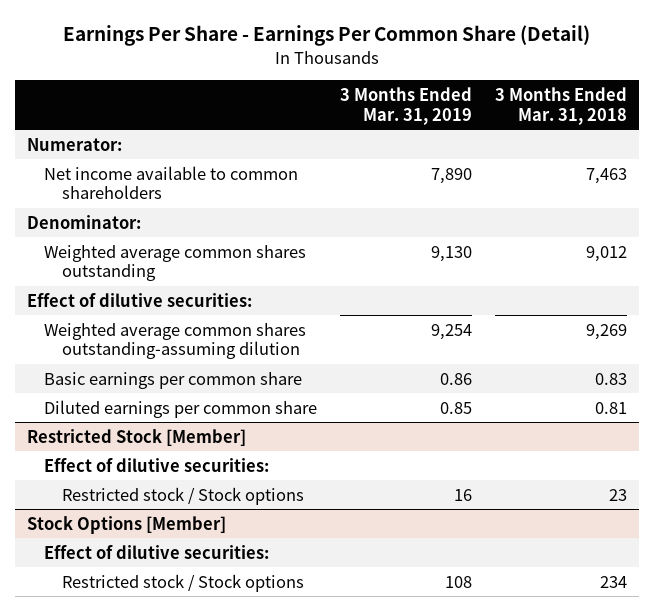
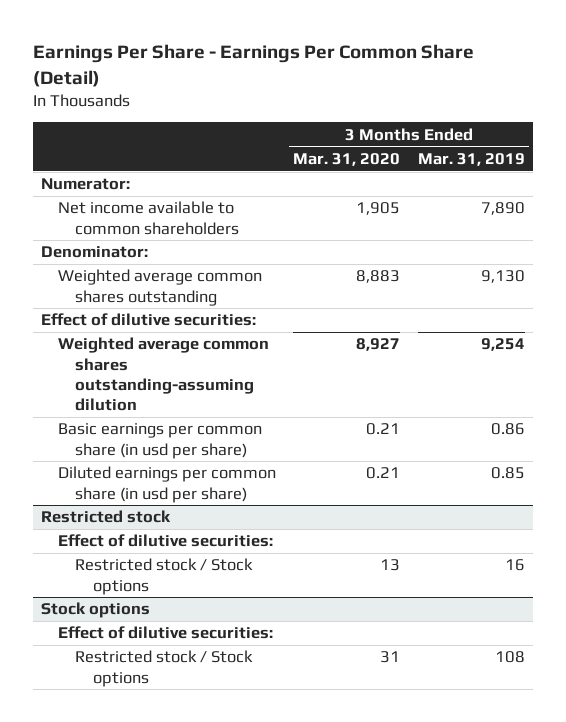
[495,86,628,125] 3 Months Ended Mar. 31, 2018 -> none
none -> [293,153,401,167] Mar. 31, 2020
[44,371,303,389] Basic earnings per common share -> [58,423,263,459] Basic earnings per common share (in usd per share)
[44,399,318,418] Diluted earnings per common share -> [58,466,277,503] Diluted earnings per common share (in usd per share)
[26,428,246,446] Restricted Stock [Member] -> [41,510,172,524] Restricted stock
[26,515,226,534] Stock Options [Member] -> [41,602,151,619] Stock options

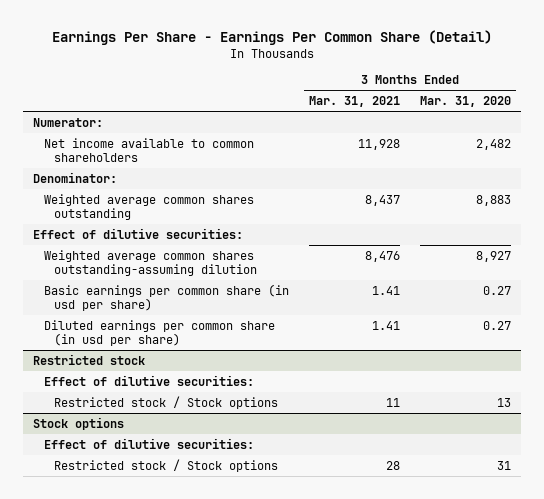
[417,153,525,167] Mar. 31, 2019 -> none
none -> [308,96,400,108] Mar. 31, 2021
[356,202,401,216] 1,905 -> [476,138,512,150] 2,482
[366,423,401,436] 0.21 -> [483,285,512,295] 0.27
[366,467,401,480] 0.21 -> [483,320,512,330] 0.27

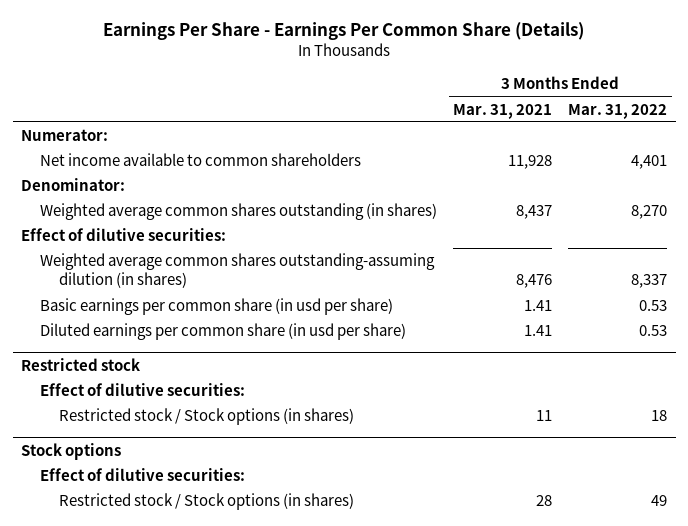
[52,29,493,45] Earnings Per Share - Earnings Per Common Share (Detail) -> [103,22,585,41] Earnings Per Share - Earnings Per Common Share (Details)
[420,96,512,108] Mar. 31, 2020 -> none
none -> [568,103,668,119] Mar. 31, 2022
[43,193,254,220] Weighted average common shares outstanding -> [39,203,437,221] Weighted average common shares outstanding (in shares)
[43,249,258,276] Weighted average common shares outstanding-assuming dilution -> [39,253,435,289] Weighted average common shares outstanding-assuming dilution (in shares)
[54,395,279,409] Restricted stock / Stock options -> [58,408,354,426] Restricted stock / Stock options (in shares)
[54,458,279,472] Restricted stock / Stock options -> [58,493,354,511] Restricted stock / Stock options (in shares)

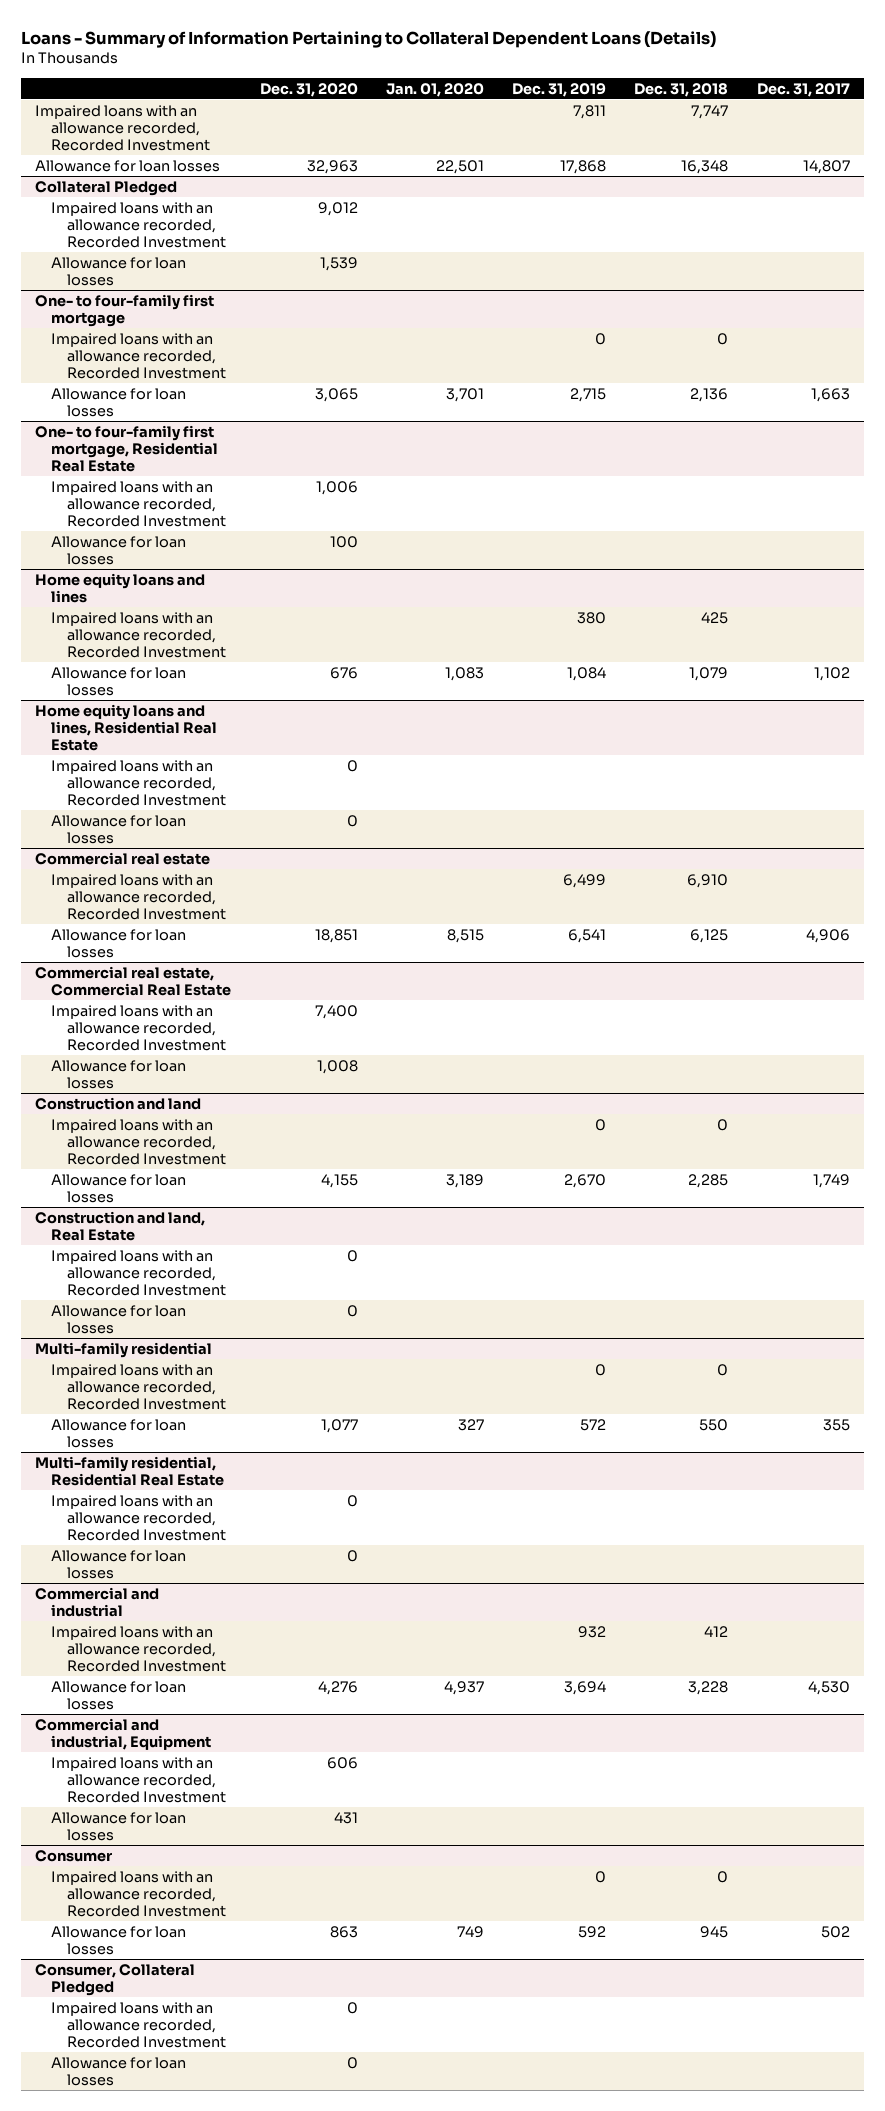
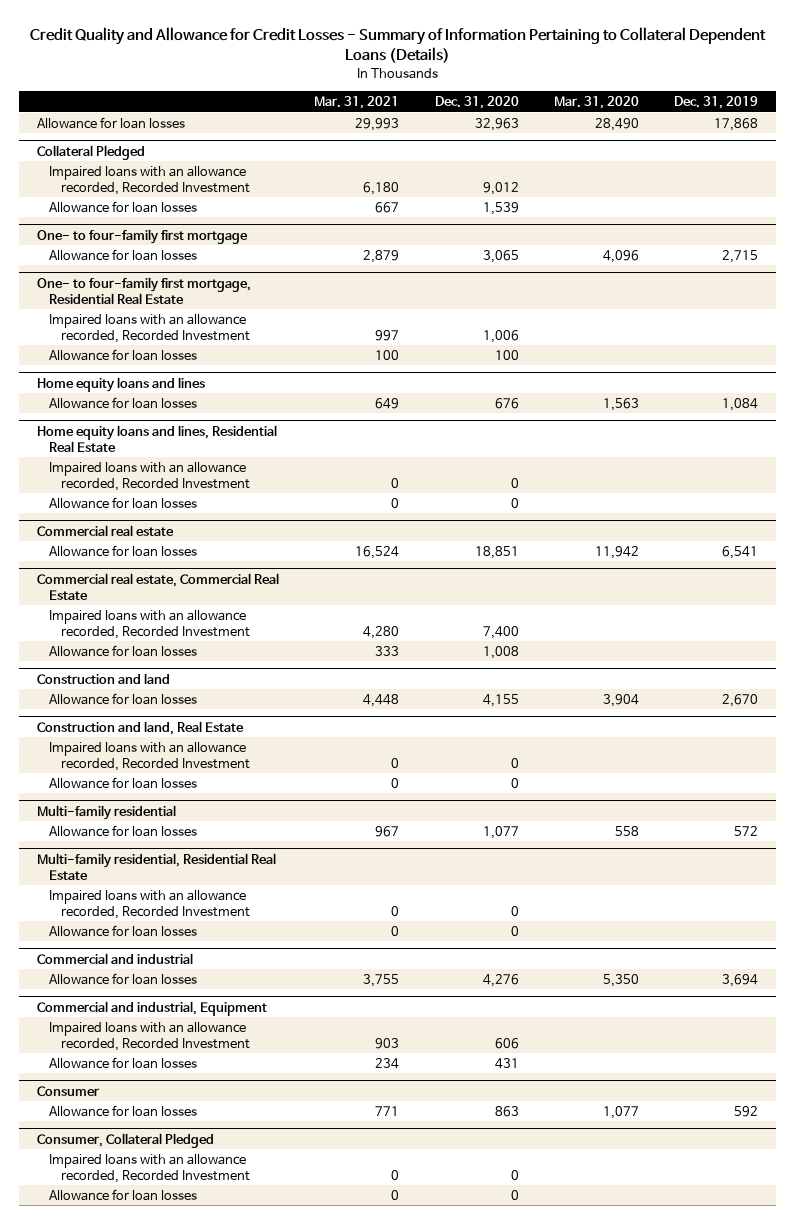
[21,30,717,48] Loans - Summary of Information Pertaining to Collateral Dependent Loans (Details) -> [29,26,766,64] Credit Quality and Allowance for Credit Losses - Summary of Information Pertaining to Collateral Dependent Loans (Details)
[385,82,484,97] Jan. 01, 2020 -> none
[634,82,729,97] Dec. 31, 2018 -> none
[756,82,850,97] Dec. 31, 2017 -> none
none -> [314,96,400,110] Mar. 31, 2021
none -> [553,96,639,110] Mar. 31, 2020
[35,104,211,151] Impaired loans with an allowance recorded, Recorded Investment -> none
[51,332,227,379] Impaired loans with an allowance recorded, Recorded Investment -> none
[51,611,227,658] Impaired loans with an allowance recorded, Recorded Investment -> none
[51,873,227,920] Impaired loans with an allowance recorded, Recorded Investment -> none
[51,1118,227,1165] Impaired loans with an allowance recorded, Recorded Investment -> none
[51,1363,227,1410] Impaired loans with an allowance recorded, Recorded Investment -> none
[51,1625,227,1672] Impaired loans with an allowance recorded, Recorded Investment -> none
[51,1870,227,1917] Impaired loans with an allowance recorded, Recorded Investment -> none

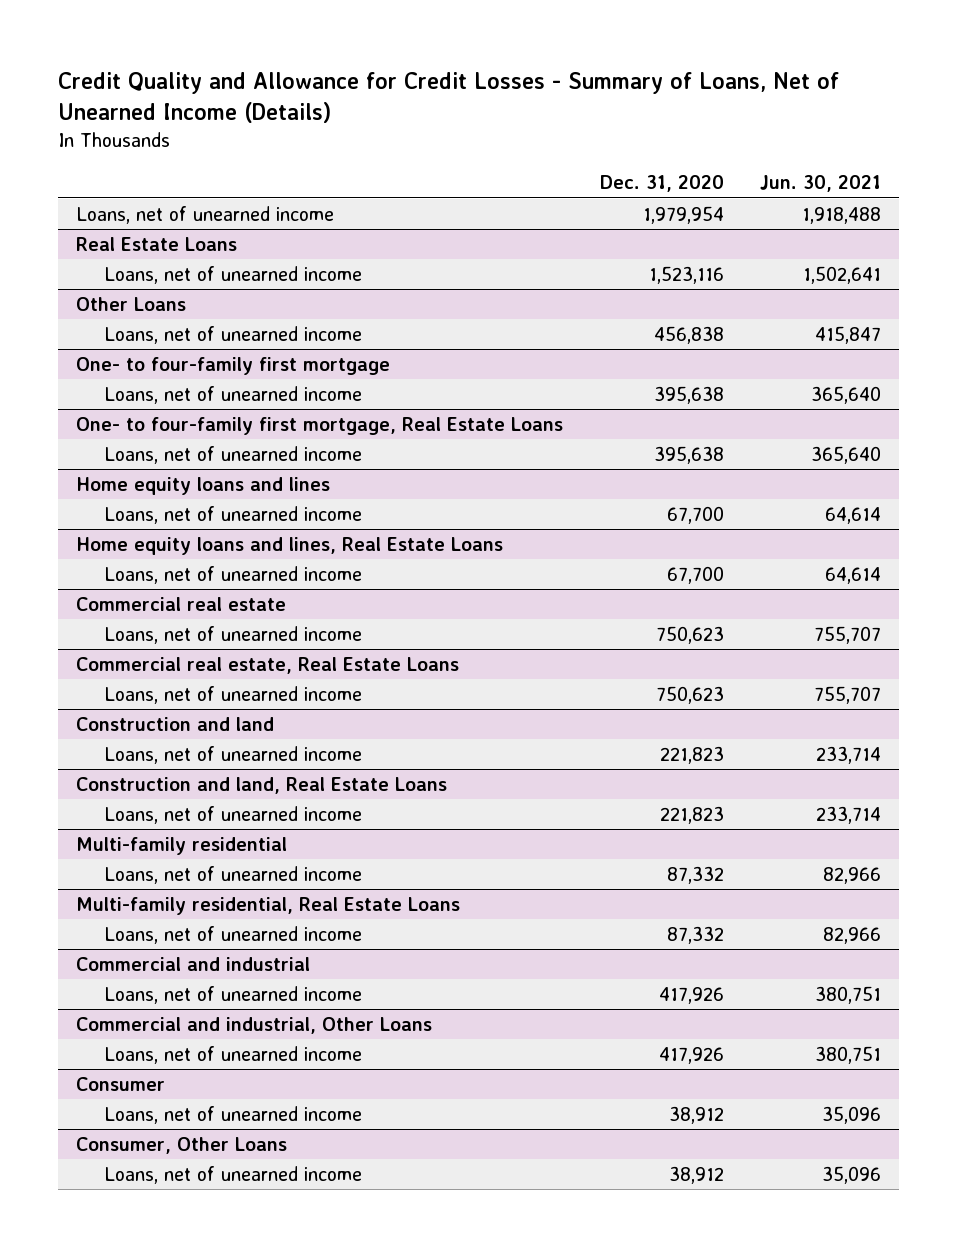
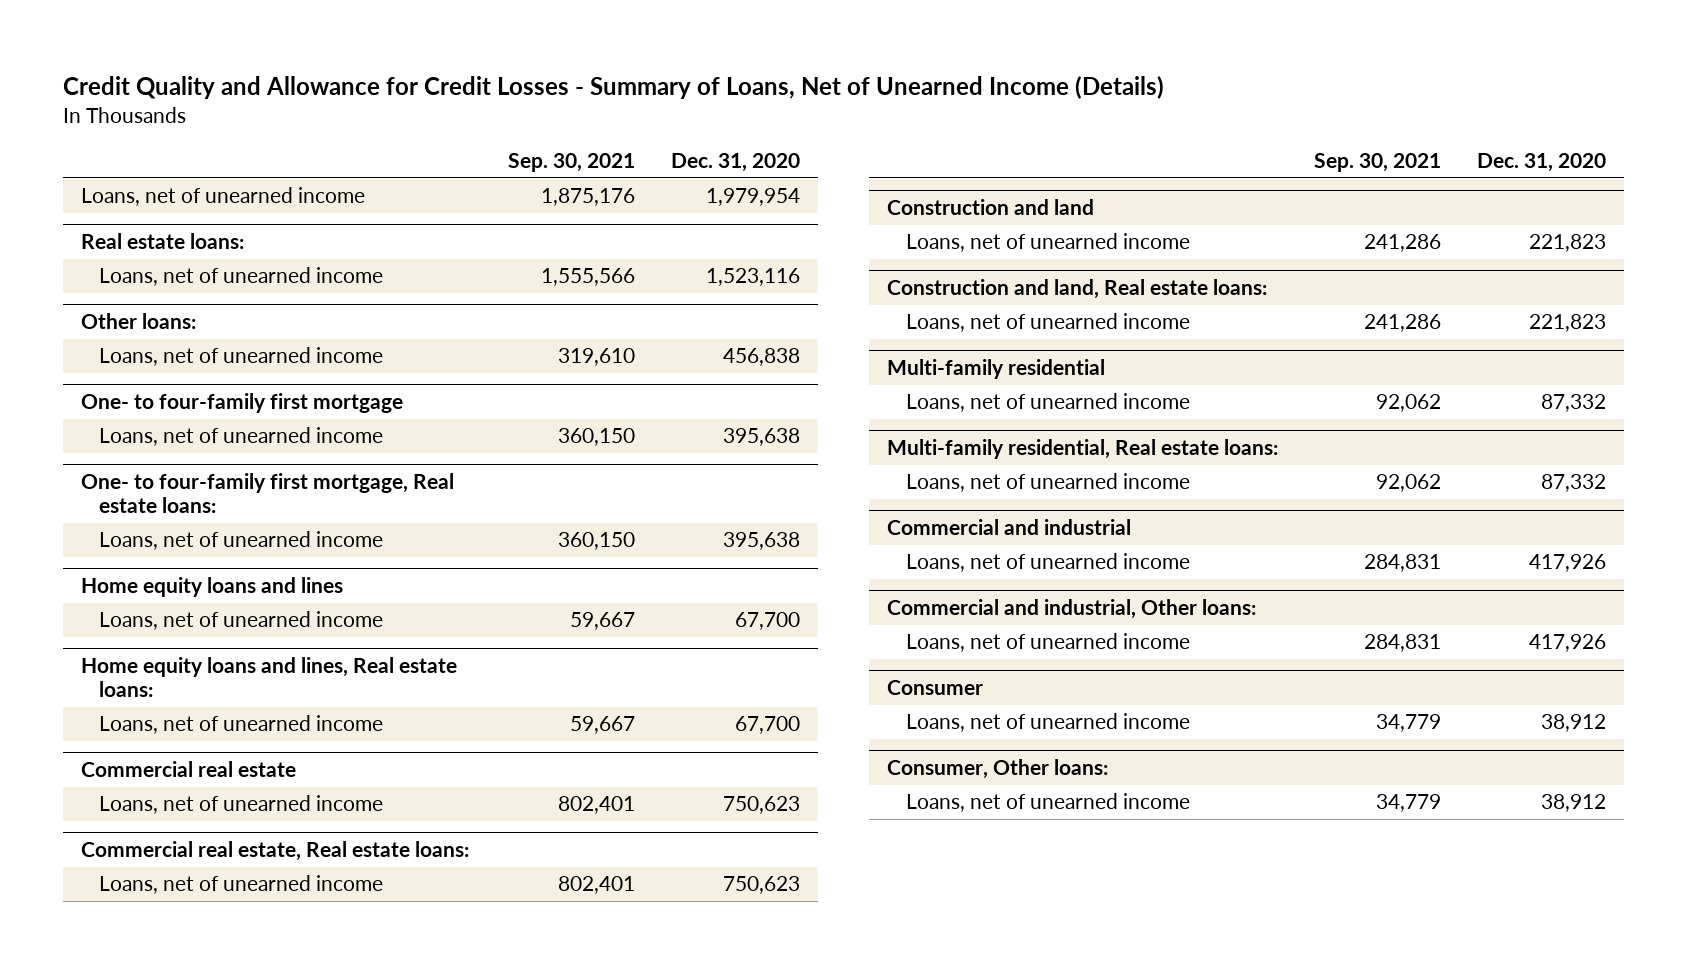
[759,175,881,193] Jun. 30, 2021 -> none
none -> [507,153,635,173] Sep. 30, 2021
[76,236,238,251] Real Estate Loans -> [80,233,244,250] Real estate loans:
[76,296,187,311] Other Loans -> [80,313,196,330] Other loans:
[76,416,564,435] One- to four-family first mortgage, Real Estate Loans -> [80,473,454,514] One- to four-family first mortgage, Real estate loans:
[76,536,504,555] Home equity loans and lines, Real Estate Loans -> [80,657,457,698] Home equity loans and lines, Real estate loans:
[76,656,460,674] Commercial real estate, Real Estate Loans -> [80,841,469,862] Commercial real estate, Real estate loans:
[76,776,448,794] Construction and land, Real Estate Loans -> [887,279,1268,300] Construction and land, Real estate loans:
[76,896,461,915] Multi-family residential, Real Estate Loans -> [887,439,1279,460] Multi-family residential, Real estate loans:
[76,1016,433,1034] Commercial and industrial, Other Loans -> [887,599,1257,620] Commercial and industrial, Other loans:
[76,1136,288,1154] Consumer, Other Loans -> [887,759,1109,780] Consumer, Other loans:

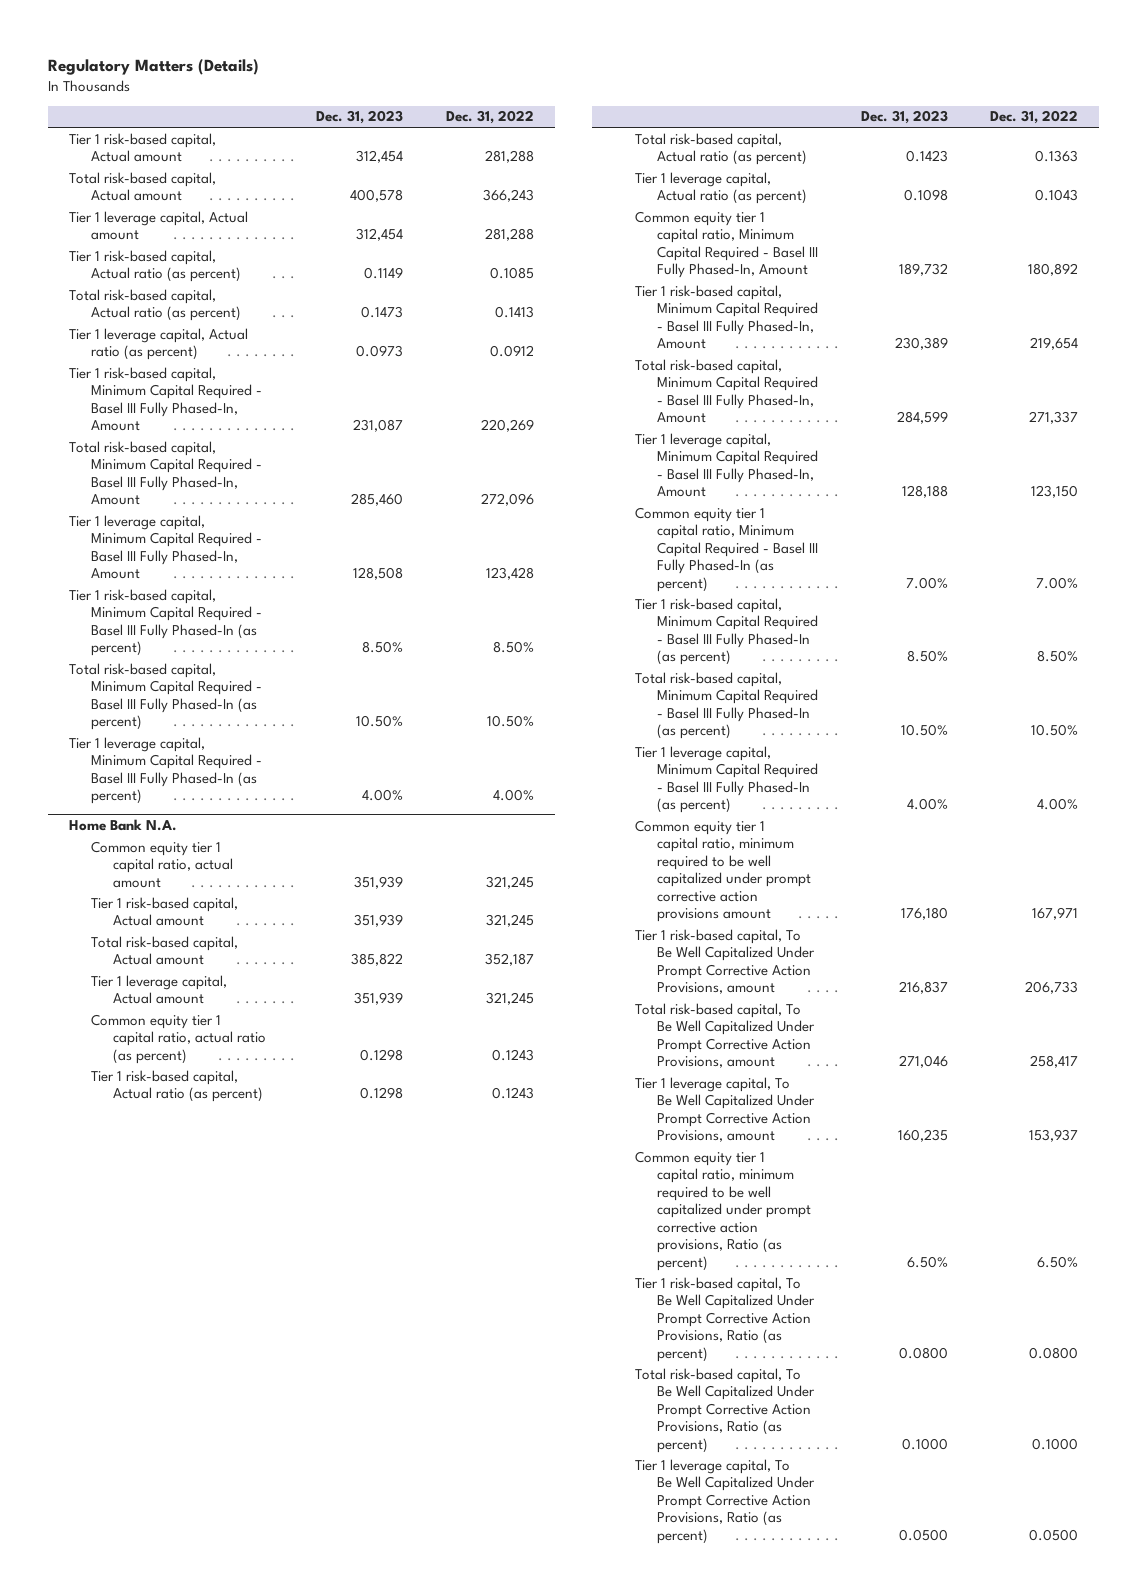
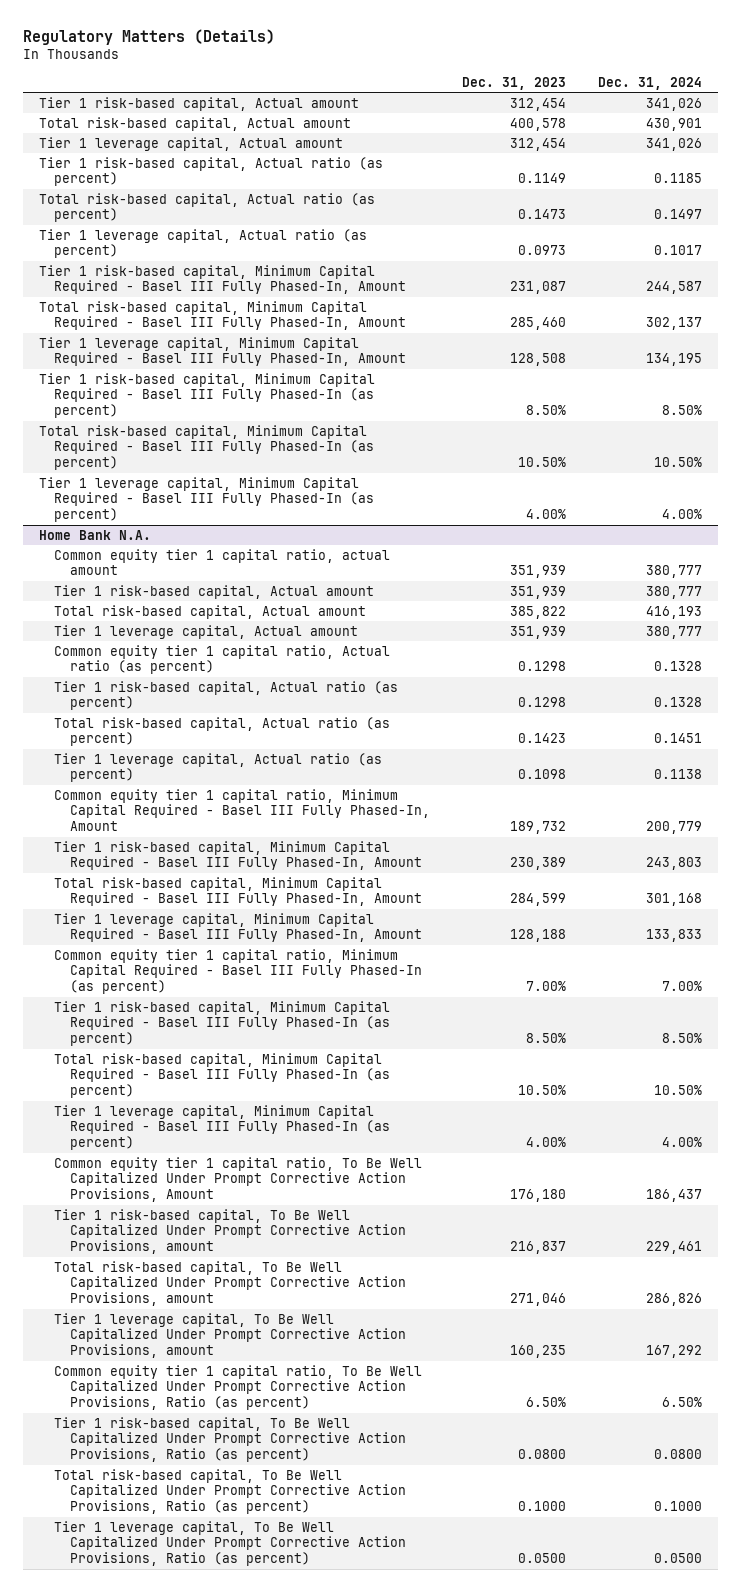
[445,110,534,125] Dec. 31, 2022 -> none
none -> [597,76,702,90] Dec. 31, 2024
[90,1013,266,1064] Common equity tier 1 capital ratio, actual ratio (as percent) -> [54,644,391,675] Common equity tier 1 capital ratio, Actual ratio (as percent)
[635,819,812,923] Common equity tier 1 capital ratio, minimum required to be well capitalized under prompt corrective action provisions amount -> [54,1156,423,1203] Common equity tier 1 capital ratio, To Be Well Capitalized Under Prompt Corrective Action Provisions, Amount
[635,1150,812,1271] Common equity tier 1 capital ratio, minimum required to be well capitalized under prompt corrective action provisions, Ratio (as percent) -> [54,1364,423,1411] Common equity tier 1 capital ratio, To Be Well Capitalized Under Prompt Corrective Action Provisions, Ratio (as percent)

